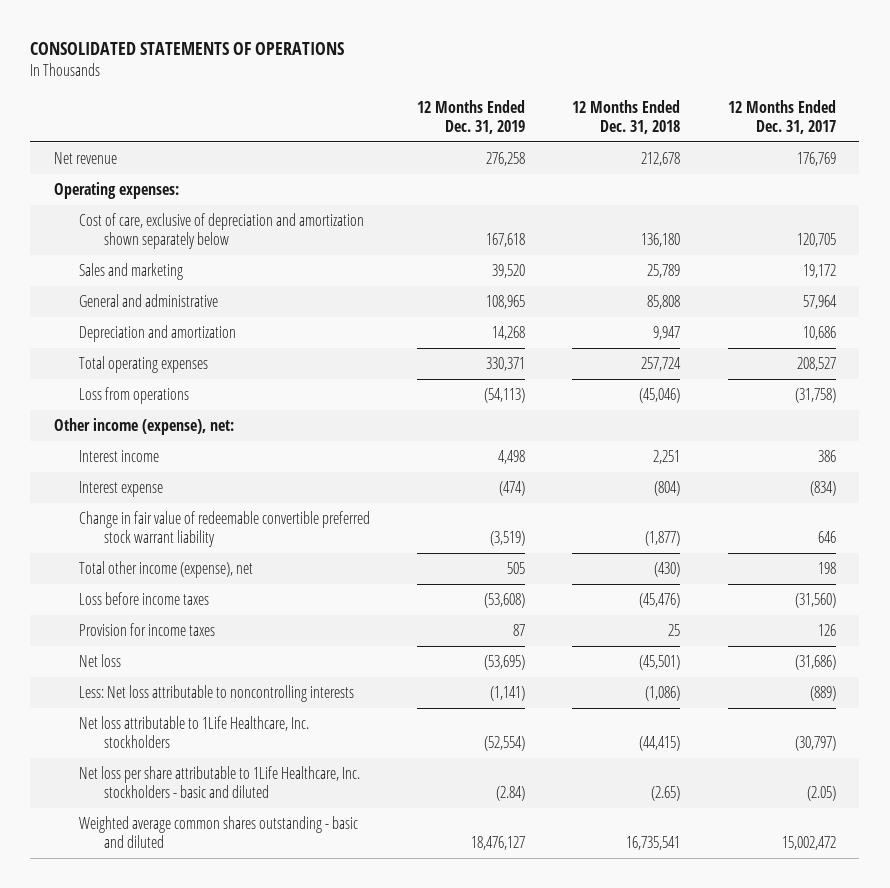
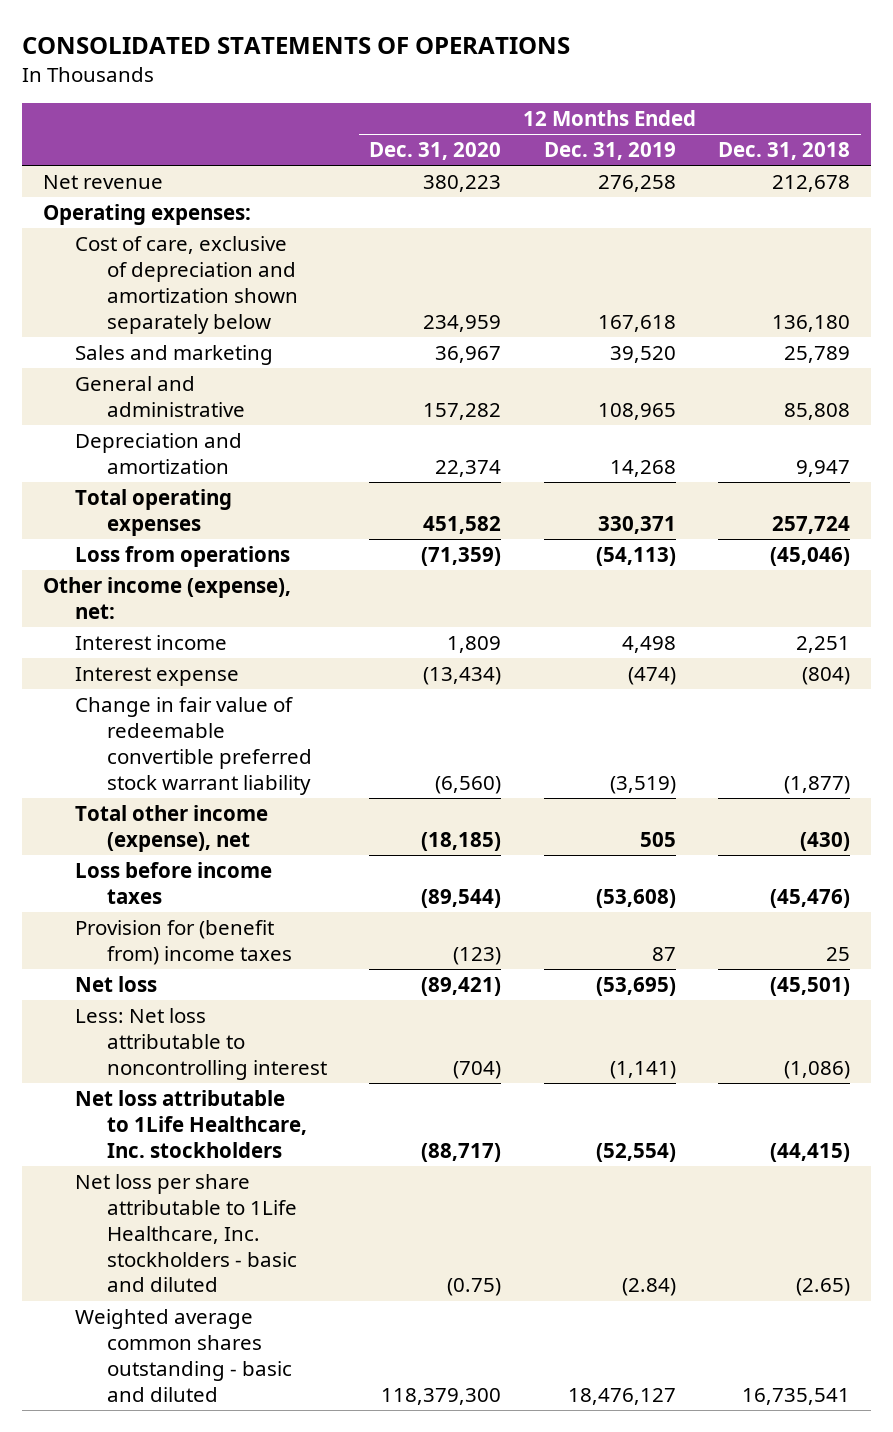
[727,100,836,134] 12 Months Ended Dec. 31, 2017 -> none
none -> [369,142,502,161] Dec. 31, 2020
[79,623,216,637] Provision for income taxes -> [75,920,293,965] Provision for (benefit from) income taxes
[79,685,355,703] Less: Net loss attributable to noncontrolling interests -> [75,1008,328,1080] Less: Net loss attributable to noncontrolling interest

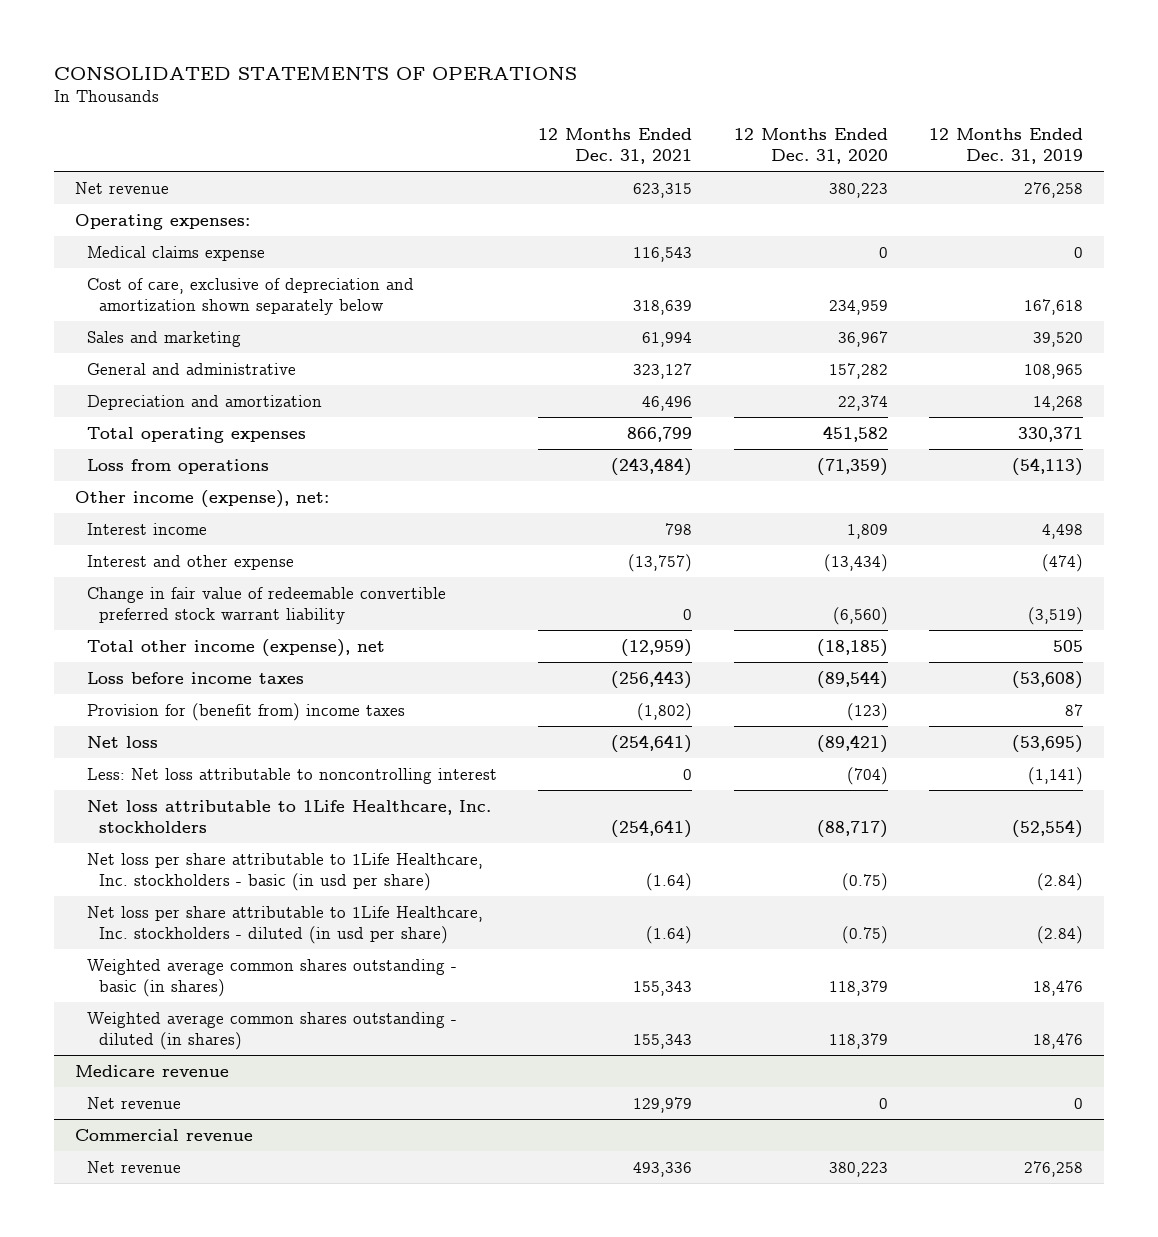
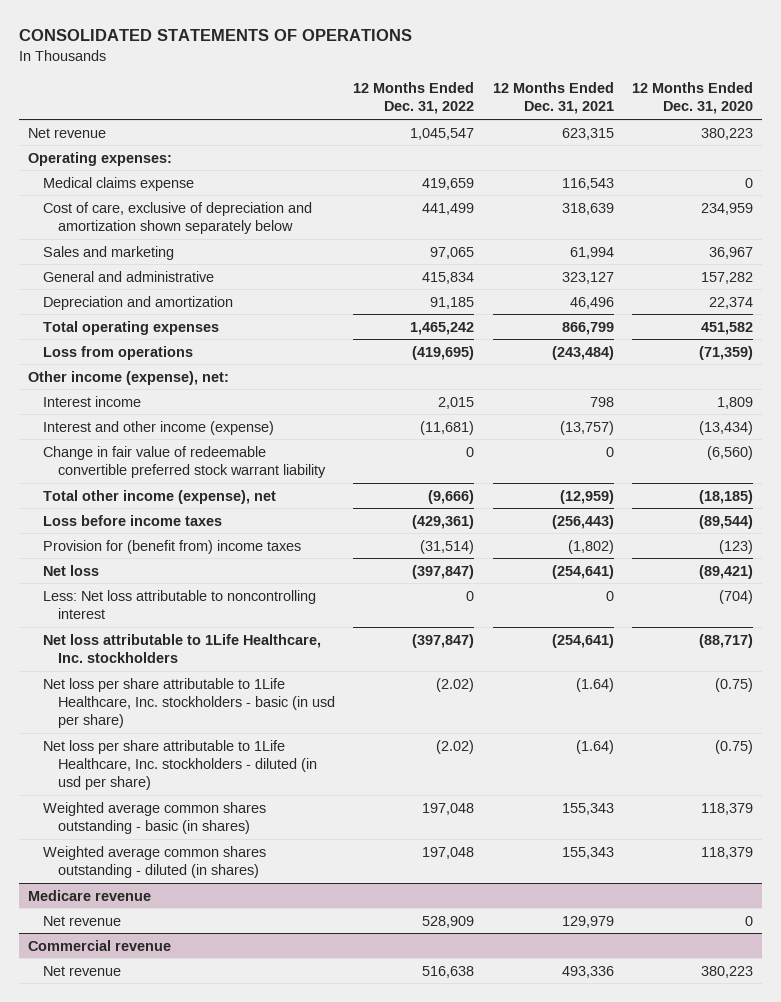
[929,127,1084,164] 12 Months Ended Dec. 31, 2019 -> none
none -> [353,81,475,115] 12 Months Ended Dec. 31, 2022
[87,554,295,570] Interest and other expense -> [42,420,274,435] Interest and other income (expense)

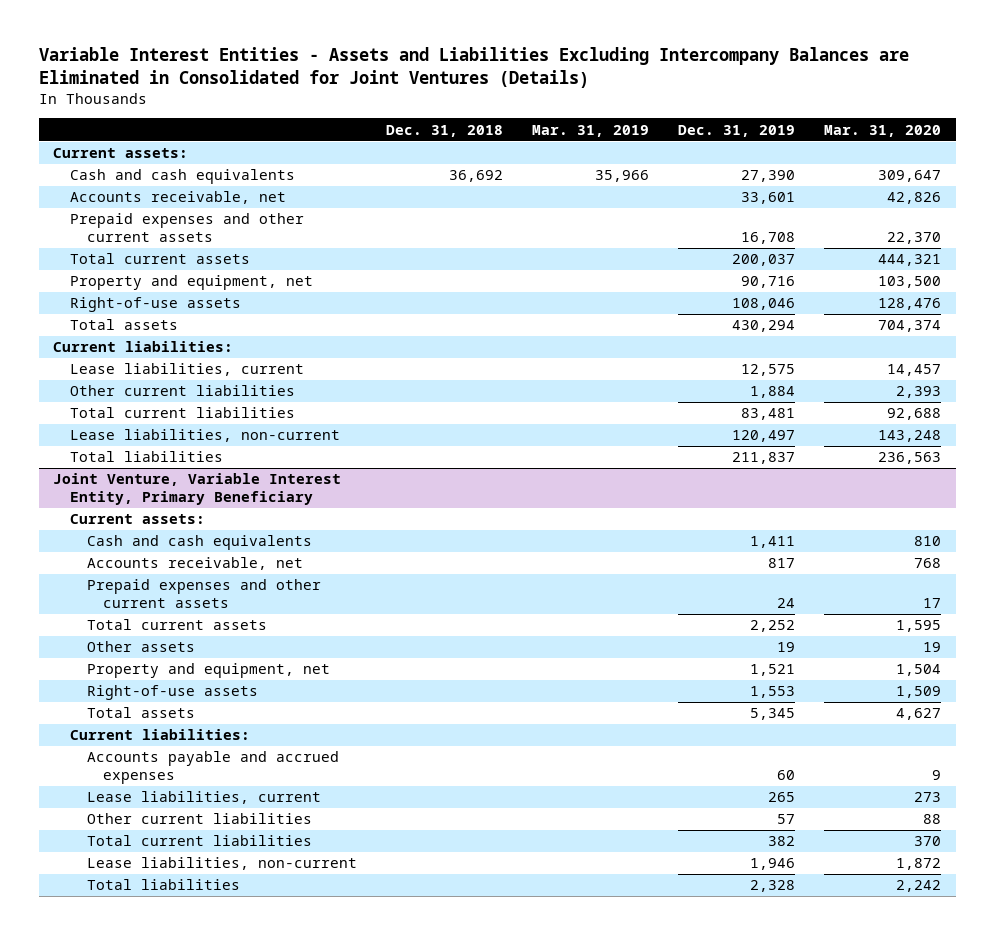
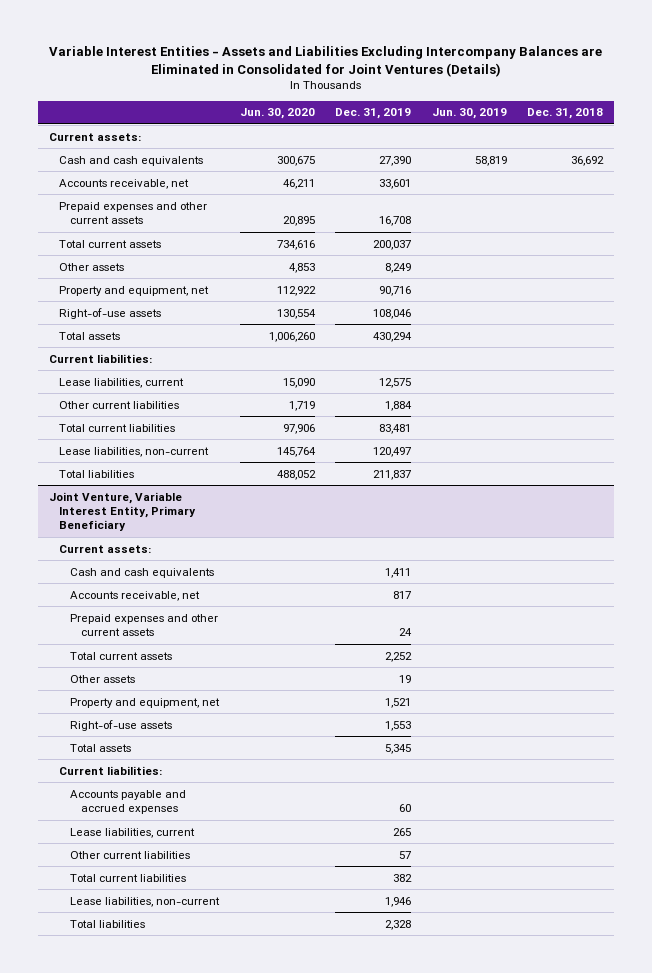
[531,124,649,137] Mar. 31, 2019 -> none
[824,124,942,137] Mar. 31, 2020 -> none
none -> [239,108,315,120] Jun. 30, 2020
none -> [431,108,507,120] Jun. 30, 2019
none -> [59,262,125,271] Other assets

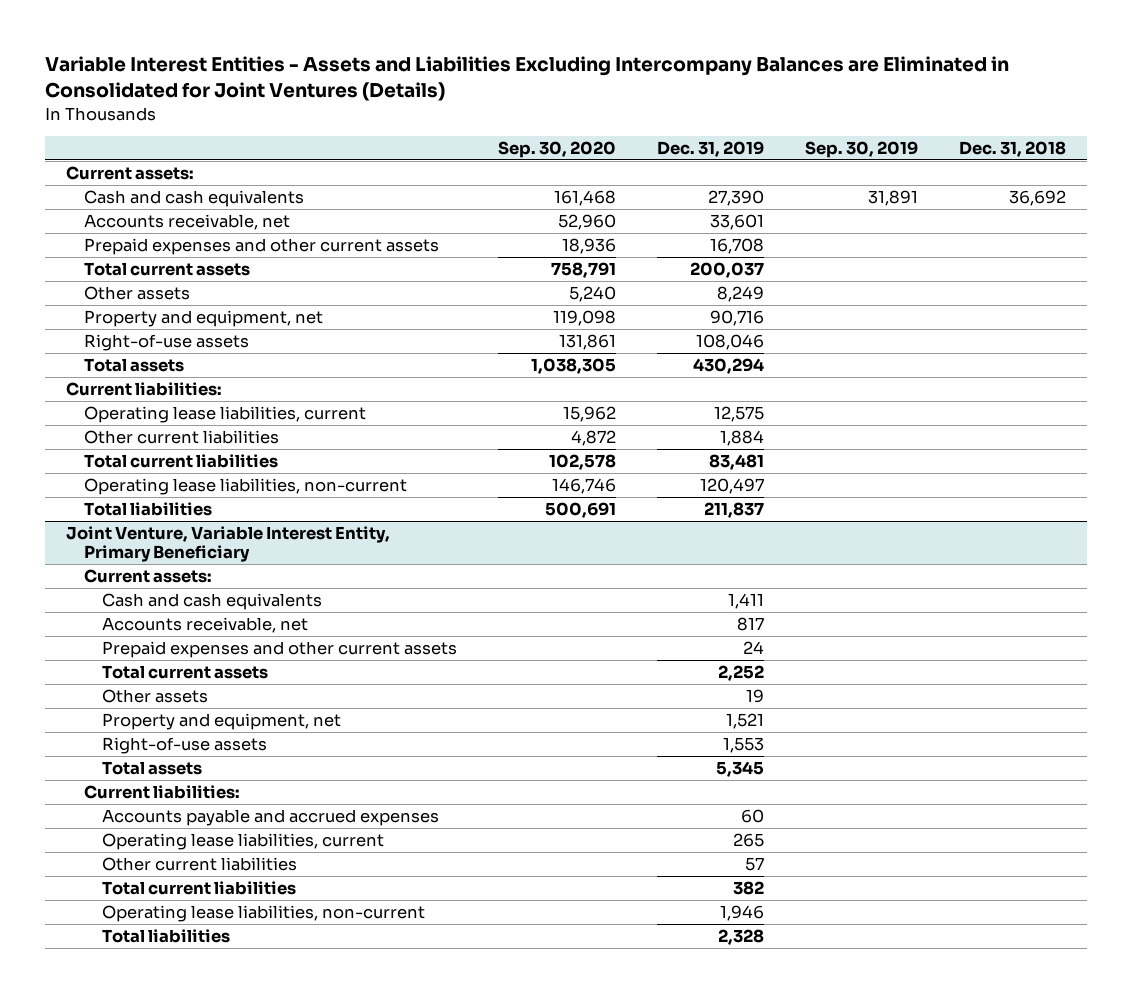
[239,108,315,120] Jun. 30, 2020 -> none
[431,108,507,120] Jun. 30, 2019 -> none
none -> [498,141,617,159] Sep. 30, 2020
none -> [805,141,919,159] Sep. 30, 2019
[59,377,185,388] Lease liabilities, current -> [83,405,366,423] Operating lease liabilities, current
[59,446,210,457] Lease liabilities, non-current -> [83,477,407,495] Operating lease liabilities, non-current
[70,827,196,838] Lease liabilities, current -> [102,832,385,850] Operating lease liabilities, current
[70,896,221,907] Lease liabilities, non-current -> [102,904,426,922] Operating lease liabilities, non-current

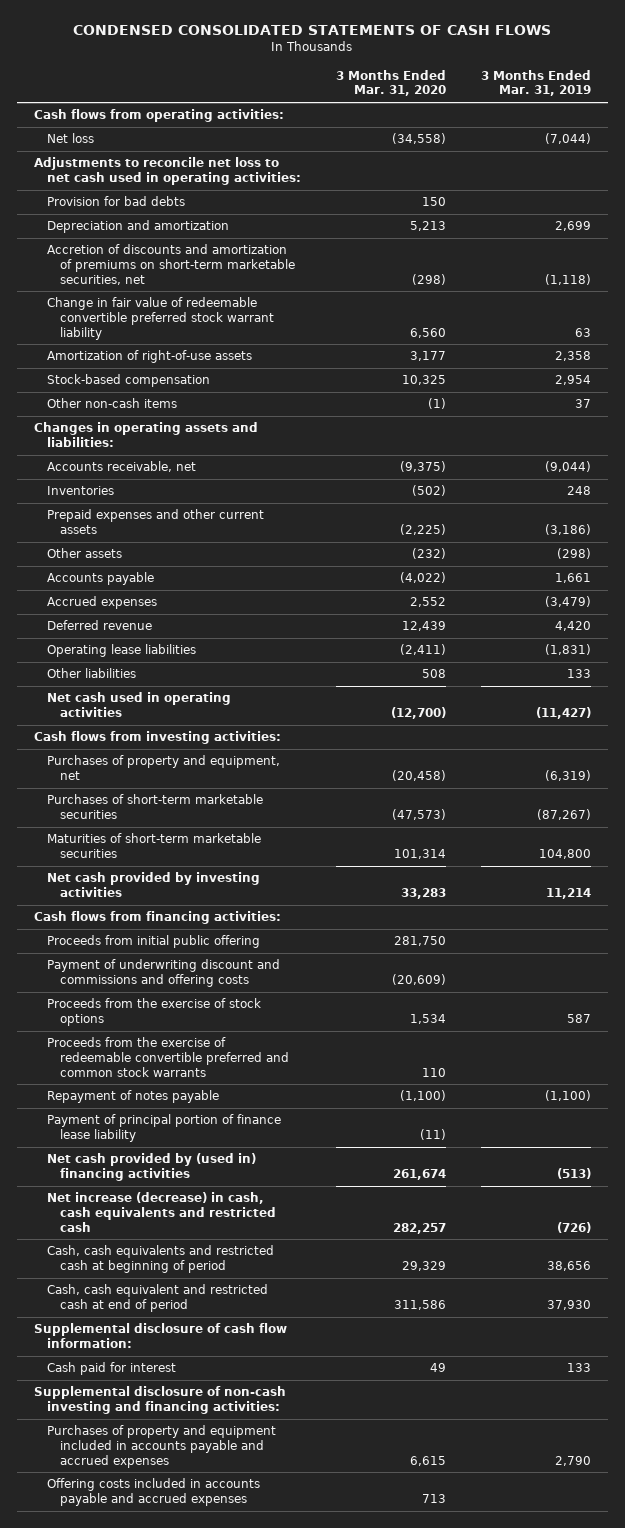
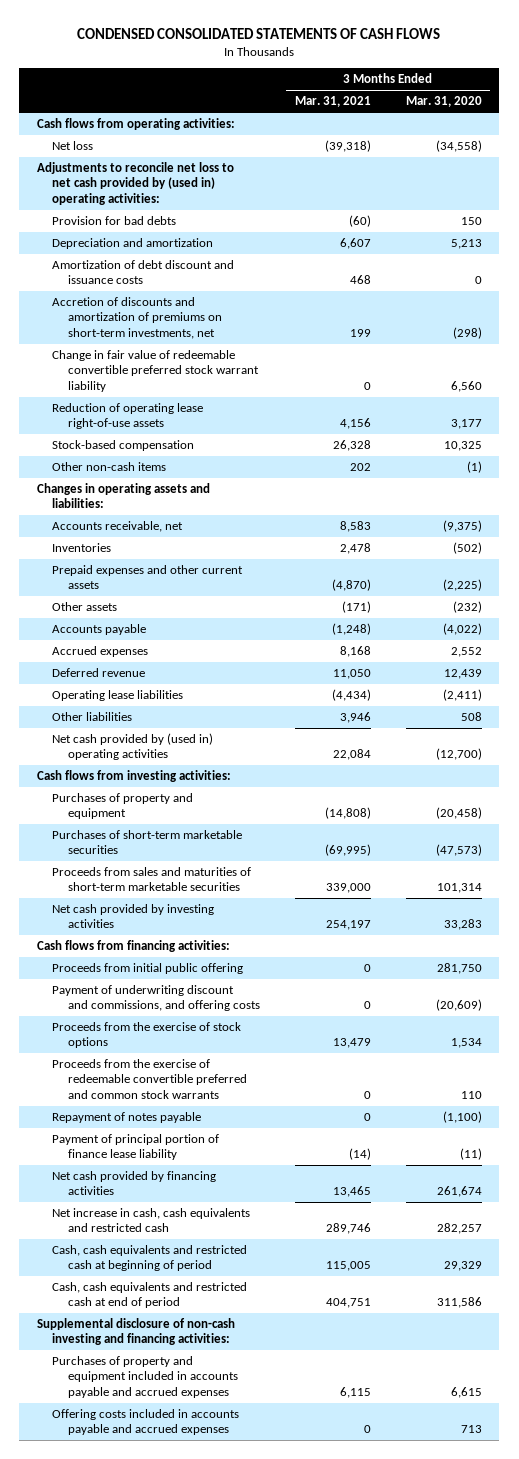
[480,69,591,97] 3 Months Ended Mar. 31, 2019 -> none
none -> [294,96,371,108] Mar. 31, 2021
[34,157,302,186] Adjustments to reconcile net loss to net cash used in operating activities: -> [36,162,234,205] Adjustments to reconcile net loss to net cash provided by (used in) operating activities:
none -> [52,260,235,285] Amortization of debt discount and issuance costs
[47,244,296,285] Accretion of discounts and amortization of premiums on short-term marketable securities, net -> [52,297,222,339] Accretion of discounts and amortization of premiums on short-term investments, net
[47,350,253,364] Amortization of right-of-use assets -> [52,403,204,430] Reduction of operating lease right-of-use assets
[47,692,232,718] Net cash used in operating activities -> [52,733,214,761] Net cash provided by (used in) operating activities
[47,755,281,781] Purchases of property and equipment, net -> [52,793,194,820] Purchases of property and equipment
[47,833,262,859] Maturities of short-term marketable securities -> [52,867,252,892] Proceeds from sales and maturities of short-term marketable securities
[47,959,281,988] Payment of underwriting discount and commissions and offering costs -> [52,985,260,1012] Payment of underwriting discount and commissions, and offering costs
[47,1153,257,1182] Net cash provided by (used in) financing activities -> [52,1171,217,1196] Net cash provided by financing activities
[47,1192,277,1232] Net increase (decrease) in cash, cash equivalents and restricted cash -> [52,1208,251,1233] Net increase in cash, cash equivalents and restricted cash
[34,1323,288,1349] Supplemental disclosure of cash flow information: -> none
[47,1362,177,1376] Cash paid for interest -> none
[47,1284,269,1313] Cash, cash equivalent and restricted cash at end of period -> [52,1282,248,1309] Cash, cash equivalents and restricted cash at end of period

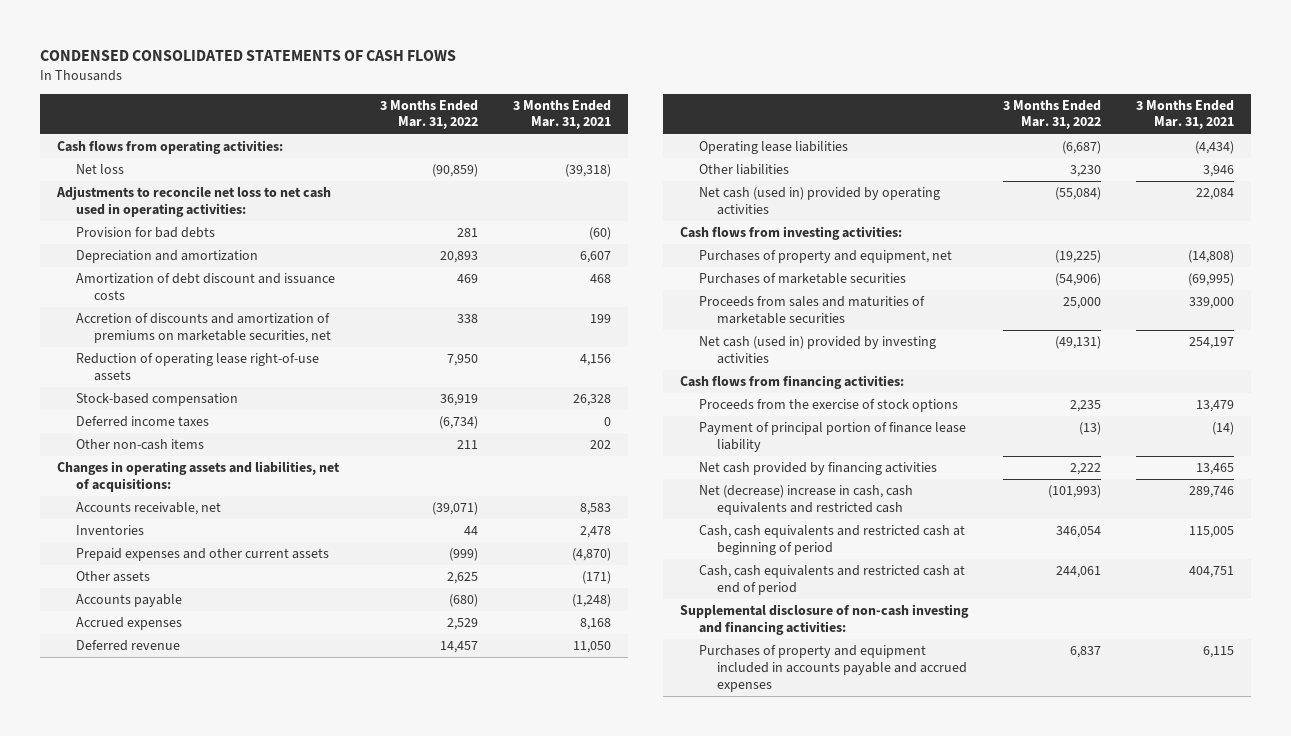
[405,96,482,108] Mar. 31, 2020 -> none
none -> [380,99,479,130] 3 Months Ended Mar. 31, 2022
[36,162,234,205] Adjustments to reconcile net loss to net cash provided by (used in) operating activities: -> [56,186,332,217] Adjustments to reconcile net loss to net cash used in operating activities:
[52,350,259,392] Change in fair value of redeemable convertible preferred stock warrant liability -> none
[52,297,222,339] Accretion of discounts and amortization of premiums on short-term investments, net -> [75,313,332,343] Accretion of discounts and amortization of premiums on marketable securities, net
none -> [75,416,209,428] Deferred income taxes
[36,483,210,509] Changes in operating assets and liabilities: -> [57,461,341,492] Changes in operating assets and liabilities, net of acquisitions:
[52,733,214,761] Net cash provided by (used in) operating activities -> [698,187,940,215] Net cash (used in) provided by operating activities
[52,793,194,820] Purchases of property and equipment -> [698,250,952,264] Purchases of property and equipment, net
[52,830,243,855] Purchases of short-term marketable securities -> [698,273,906,285] Purchases of marketable securities
[52,867,252,892] Proceeds from sales and maturities of short-term marketable securities -> [698,296,925,324] Proceeds from sales and maturities of marketable securities
[52,904,215,929] Net cash provided by investing activities -> [698,336,936,364] Net cash (used in) provided by investing activities
[52,963,244,975] Proceeds from initial public offering -> none
[52,985,260,1012] Payment of underwriting discount and commissions, and offering costs -> none
[52,1059,247,1099] Proceeds from the exercise of redeemable convertible preferred and common stock warrants -> none
[52,1112,202,1124] Repayment of notes payable -> none
[52,1208,251,1233] Net increase in cash, cash equivalents and restricted cash -> [698,485,913,515] Net (decrease) increase in cash, cash equivalents and restricted cash
[52,1409,240,1436] Offering costs included in accounts payable and accrued expenses -> none

